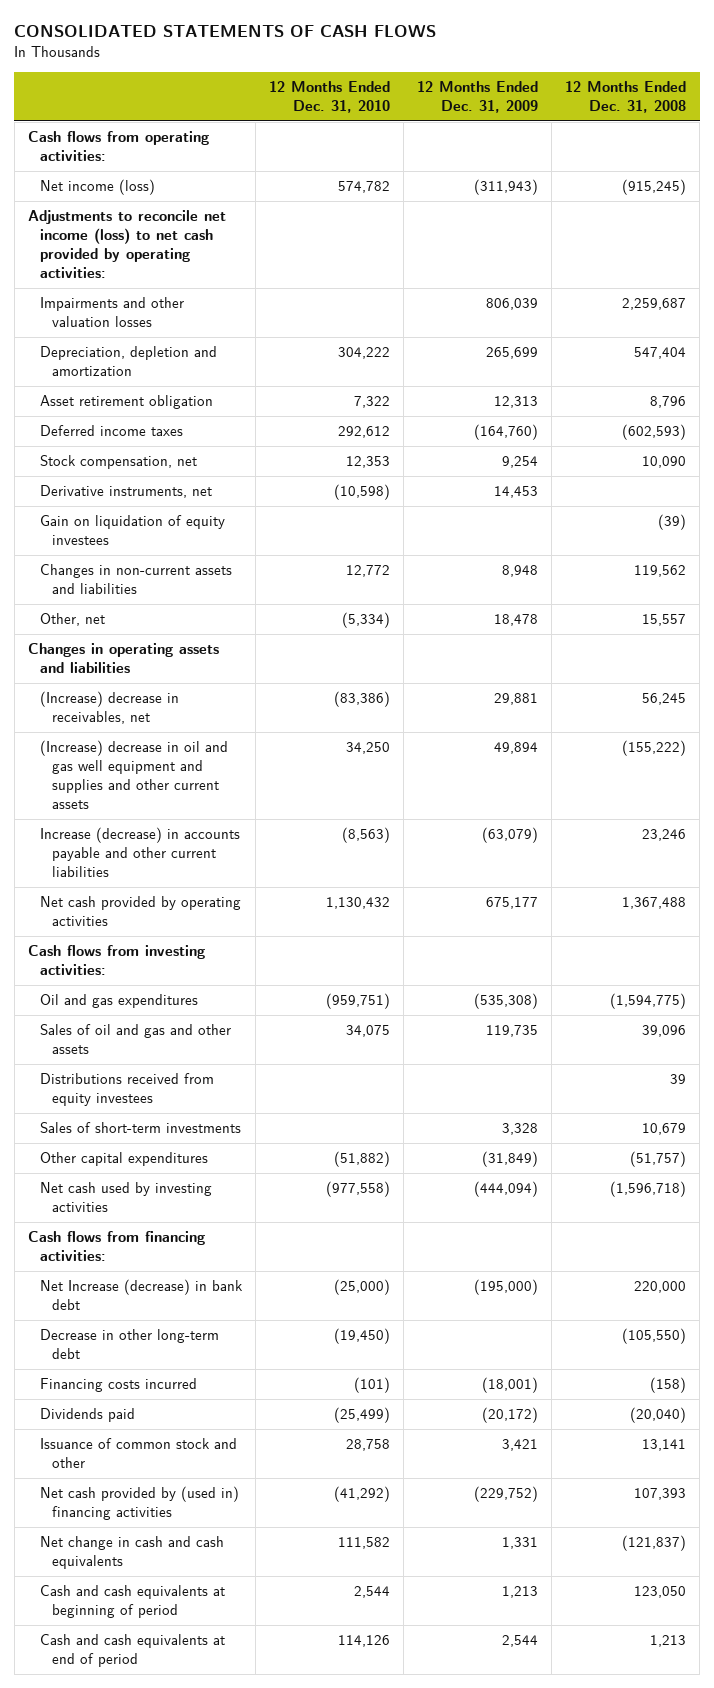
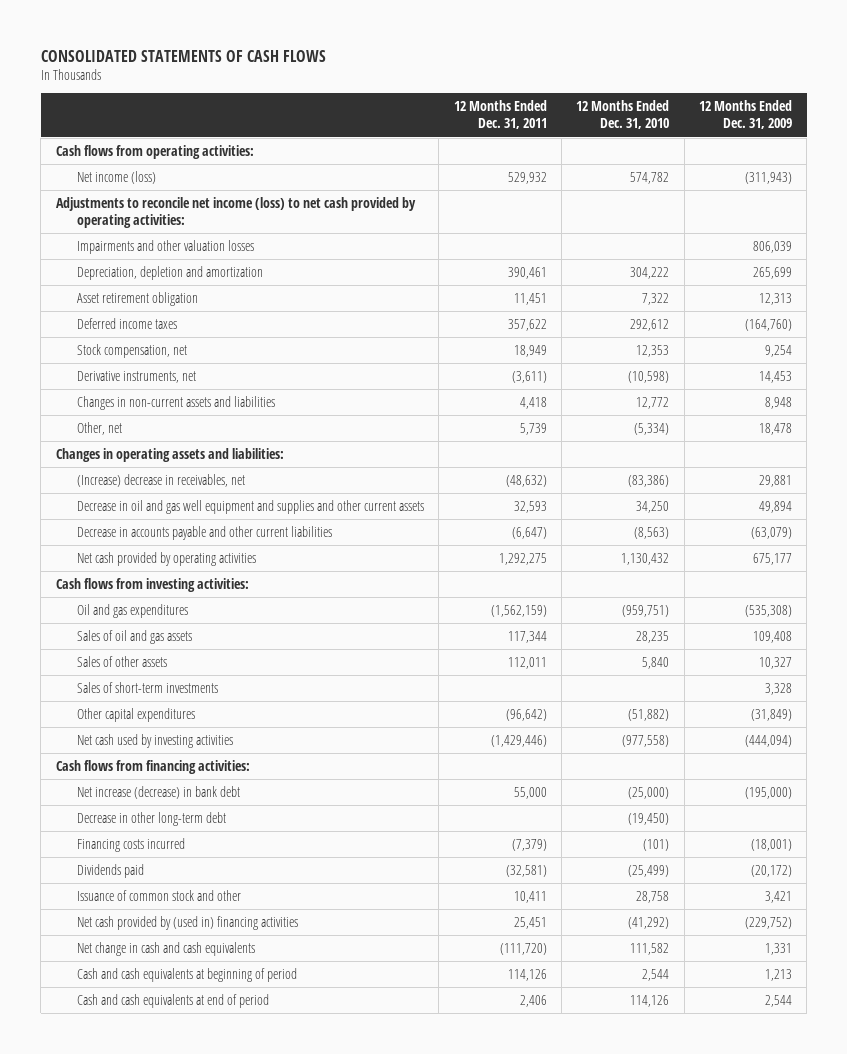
[564,80,686,113] 12 Months Ended Dec. 31, 2008 -> none
none -> [453,100,547,130] 12 Months Ended Dec. 31, 2011
[39,515,225,546] Gain on liquidation of equity investees -> none
[27,643,219,674] Changes in operating assets and liabilities -> [55,447,284,462] Changes in operating assets and liabilities:
[39,740,228,810] (Increase) decrease in oil and gas well equipment and supplies and other current assets -> [76,499,424,514] Decrease in oil and gas well equipment and supplies and other current assets
[39,827,240,878] Increase (decrease) in accounts payable and other current liabilities -> [76,525,332,540] Decrease in accounts payable and other current liabilities
[39,1073,214,1107] Distributions received from equity investees -> none
none -> [76,629,192,644] Sales of oil and gas assets
[39,1024,231,1055] Sales of oil and gas and other assets -> [76,655,167,667] Sales of other assets
[345,1025,390,1038] 34,075 -> [642,656,670,669] 5,840
[485,1025,538,1038] 119,735 -> [758,656,792,669] 10,327
[39,1279,243,1311] Net Increase (decrease) in bank debt -> [76,785,240,799] Net increase (decrease) in bank debt

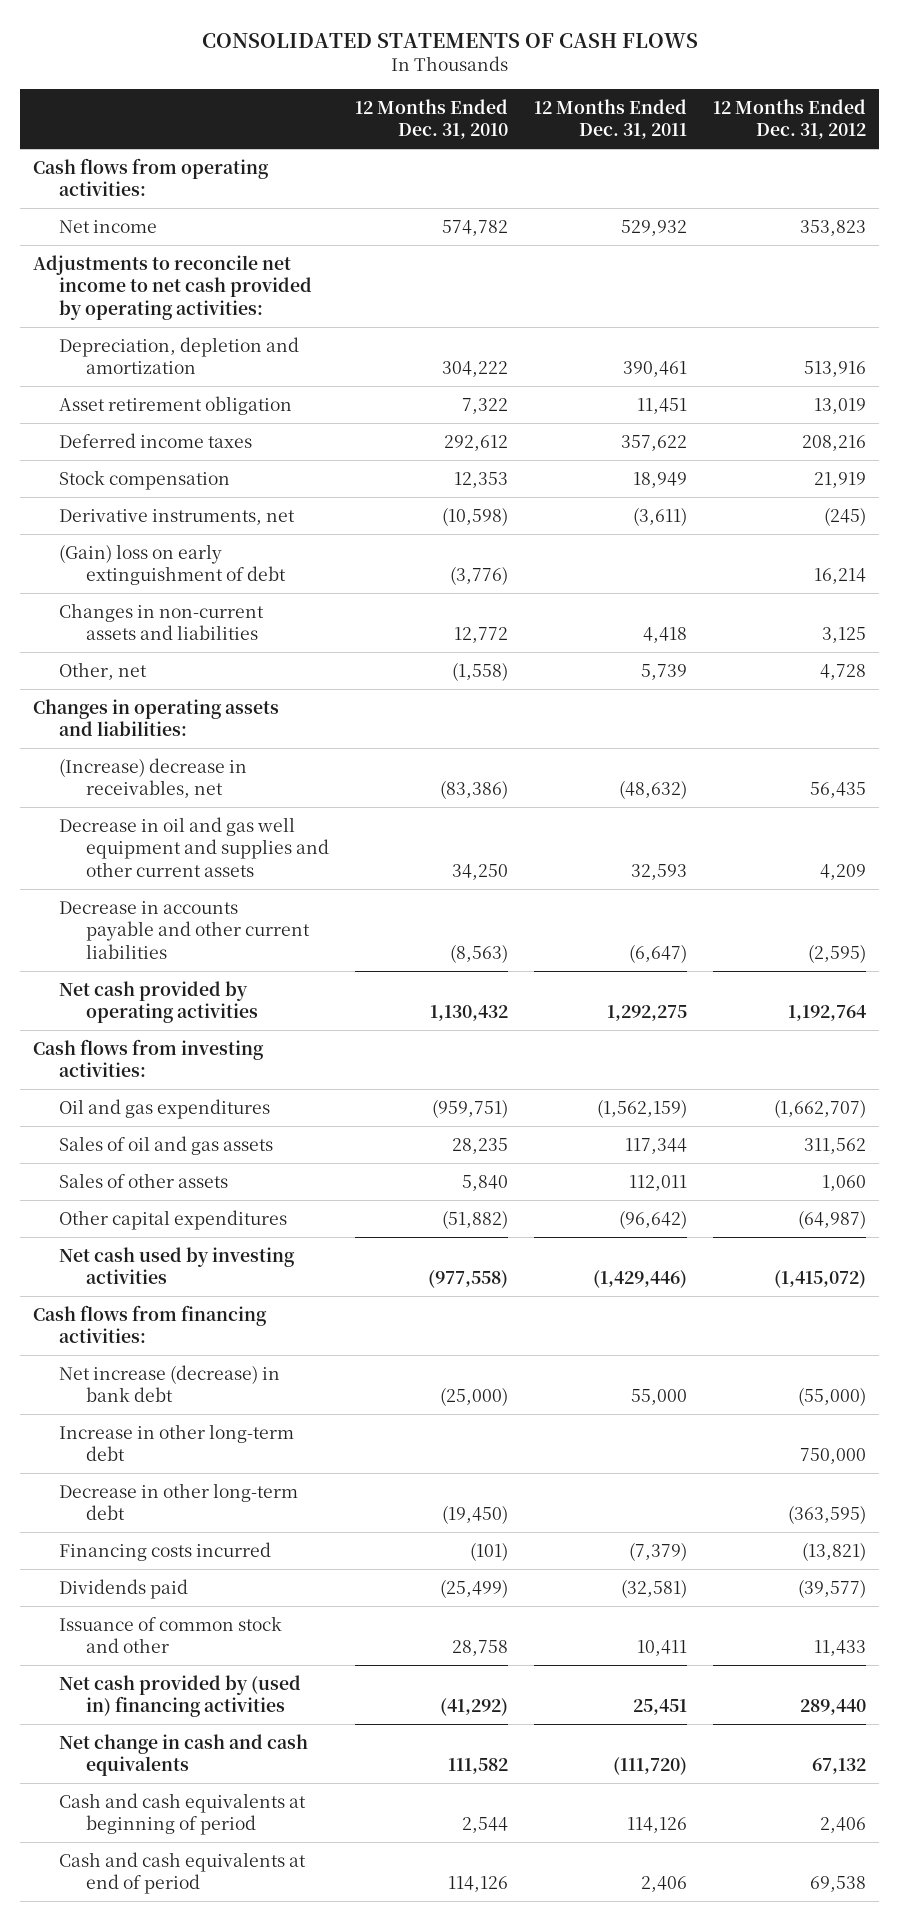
[698,100,792,130] 12 Months Ended Dec. 31, 2009 -> none
none -> [712,98,866,140] 12 Months Ended Dec. 31, 2012
[76,239,254,254] Impairments and other valuation losses -> none
[76,170,156,184] Net income (loss) -> [59,219,158,233] Net income
[55,196,416,229] Adjustments to reconcile net income (loss) to net cash provided by operating activities: -> [33,254,313,321] Adjustments to reconcile net income to net cash provided by operating activities:
[76,343,187,358] Stock compensation, net -> [59,469,231,490] Stock compensation
none -> [59,543,286,586] (Gain) loss on early extinguishment of debt
[634,422,670,435] (5,334) -> [451,661,508,681] (1,558)
[76,681,218,693] Sales of short-term investments -> none
none -> [59,1423,295,1462] Increase in other long-term debt

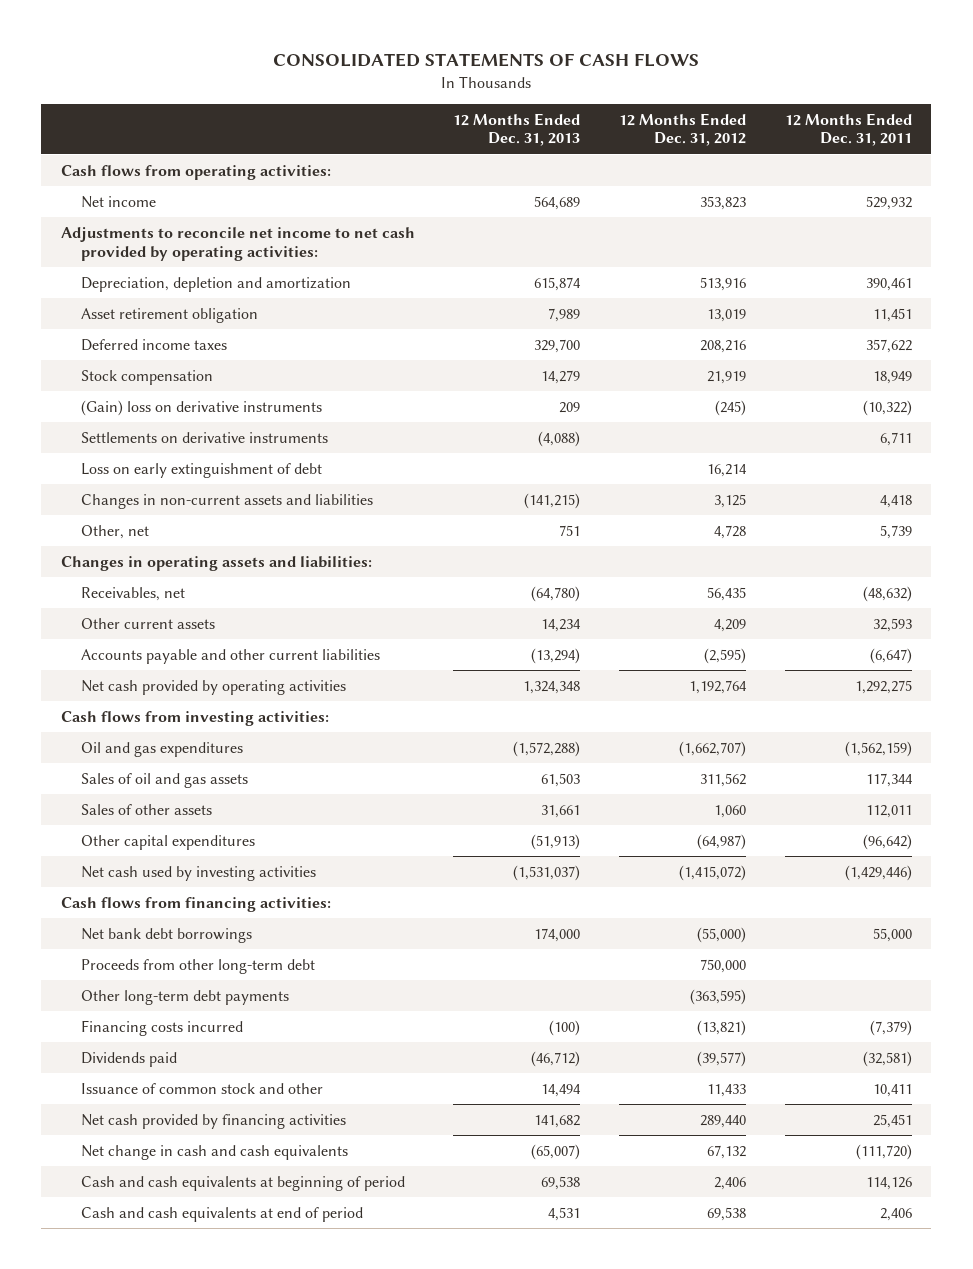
[354,98,508,140] 12 Months Ended Dec. 31, 2010 -> none
none -> [453,112,581,147] 12 Months Ended Dec. 31, 2013
[59,508,296,525] Derivative instruments, net -> none
none -> [81,399,323,416] (Gain) loss on derivative instruments
none -> [81,431,329,443] Settlements on derivative instruments
[59,543,286,586] (Gain) loss on early extinguishment of debt -> [81,462,323,478] Loss on early extinguishment of debt
[59,757,248,799] (Increase) decrease in receivables, net -> [81,586,186,601] Receivables, net
[59,816,329,878] Decrease in oil and gas well equipment and supplies and other current assets -> [81,617,216,629] Other current assets
[59,900,310,960] Decrease in accounts payable and other current liabilities -> [81,648,381,664] Accounts payable and other current liabilities
[59,1364,281,1403] Net increase (decrease) in bank debt -> [81,927,253,943] Net bank debt borrowings
[59,1423,295,1462] Increase in other long-term debt -> [81,958,316,974] Proceeds from other long-term debt
[59,1482,299,1521] Decrease in other long-term debt -> [81,989,290,1005] Other long-term debt payments
[59,1674,302,1718] Net cash provided by (used in) financing activities -> [81,1113,347,1129] Net cash provided by financing activities

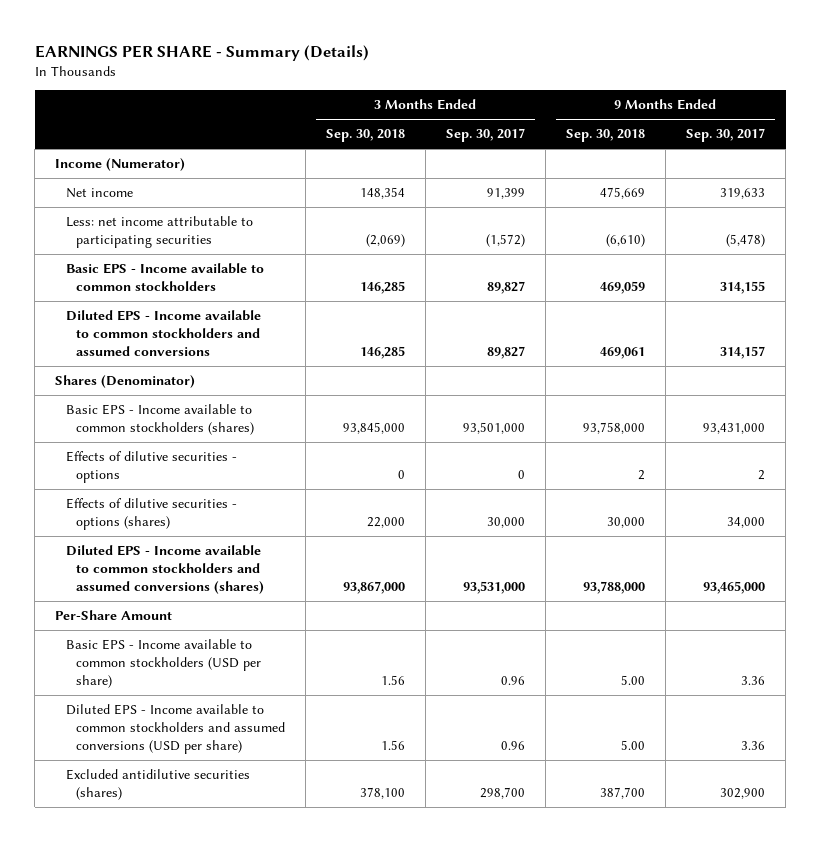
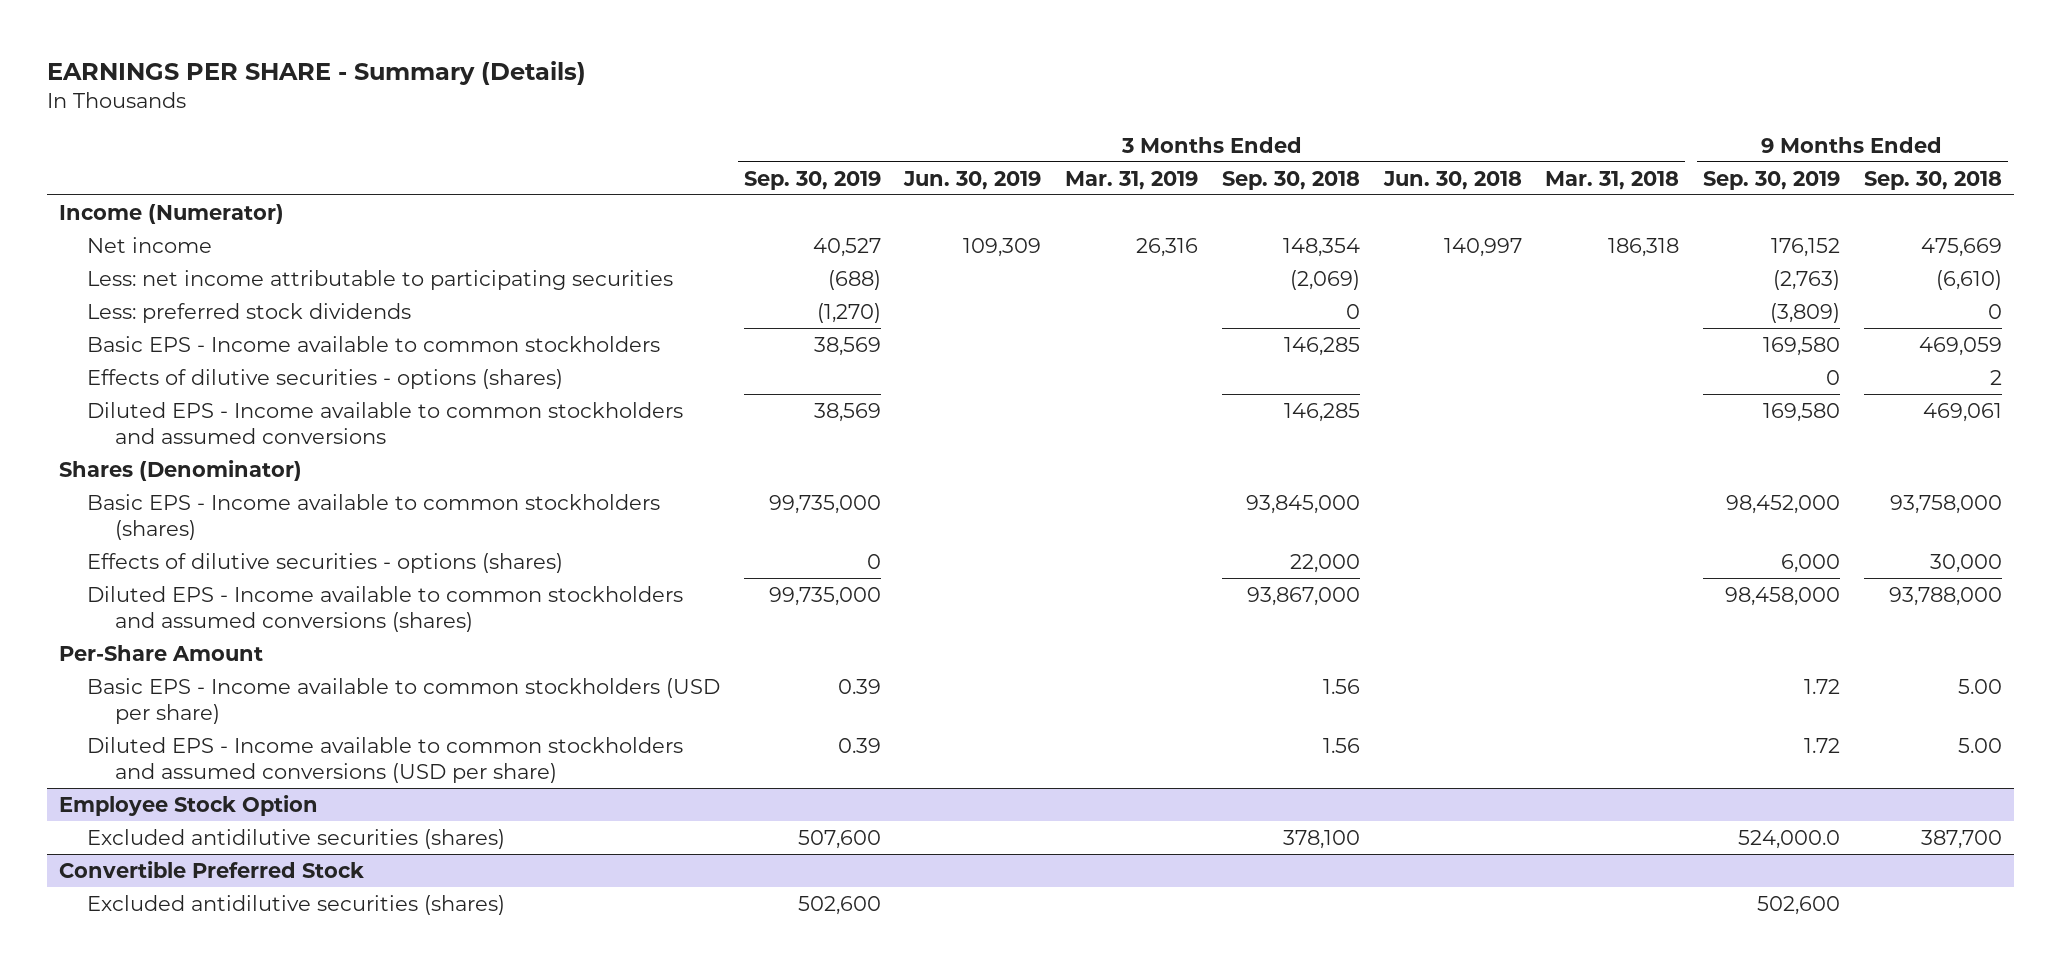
[445,128,525,143] Sep. 30, 2017 -> none
[685,128,765,143] Sep. 30, 2017 -> none
none -> [743,170,881,190] Sep. 30, 2019
none -> [903,170,1042,190] Jun. 30, 2019
none -> [1065,170,1199,190] Mar. 31, 2019
none -> [1382,170,1522,190] Jun. 30, 2018
none -> [1545,170,1680,190] Mar. 31, 2018
none -> [1703,170,1841,190] Sep. 30, 2019
none -> [86,302,411,323] Less: preferred stock dividends
none -> [86,368,563,389] Effects of dilutive securities - options (shares)
[65,451,237,484] Effects of dilutive securities - options -> none
none -> [59,794,319,816] Employee Stock Option
none -> [59,860,365,878] Convertible Preferred Stock
none -> [86,894,505,915] Excluded antidilutive securities (shares)

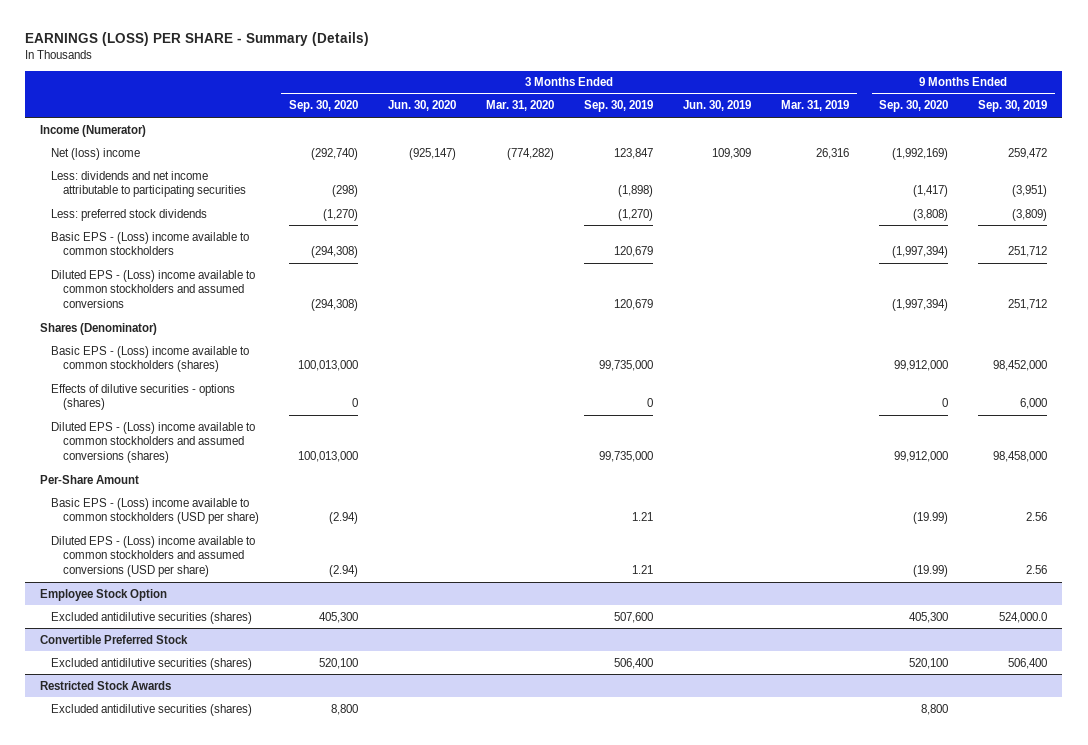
[47,60,587,85] EARNINGS PER SHARE - Summary (Details) -> [25,32,370,47] EARNINGS (LOSS) PER SHARE - Summary (Details)
[1221,170,1360,190] Sep. 30, 2018 -> none
[1382,170,1522,190] Jun. 30, 2018 -> none
[1545,170,1680,190] Mar. 31, 2018 -> none
[1863,170,2002,190] Sep. 30, 2018 -> none
none -> [288,100,358,113] Sep. 30, 2020
none -> [387,100,456,112] Jun. 30, 2020
none -> [485,100,554,112] Mar. 31, 2020
none -> [879,100,949,113] Sep. 30, 2020
[86,236,212,253] Net income -> [51,147,141,160] Net (loss) income
[812,237,881,257] 40,527 -> [613,147,653,159] 123,847
[1771,237,1841,257] 176,152 -> [1008,147,1048,159] 259,472
[86,269,673,290] Less: net income attributable to participating securities -> [51,170,246,198] Less: dividends and net income attributable to participating securities
[827,269,881,290] (688) -> [617,185,653,198] (1,898)
[1773,269,1841,290] (2,763) -> [1012,185,1048,198] (3,951)
[86,368,563,389] Effects of dilutive securities - options (shares) -> none
[86,335,660,352] Basic EPS - Income available to common stockholders -> [51,231,250,256] Basic EPS - (Loss) income available to common stockholders
[813,336,881,356] 38,569 -> [613,246,653,258] 120,679
[1763,336,1841,356] 169,580 -> [1008,246,1048,258] 251,712
[86,401,683,444] Diluted EPS - Income available to common stockholders and assumed conversions -> [51,269,256,309] Diluted EPS - (Loss) income available to common stockholders and assumed conversions
[813,402,881,422] 38,569 -> [613,299,653,311] 120,679
[1763,402,1841,422] 169,580 -> [1008,299,1048,311] 251,712
[86,493,660,540] Basic EPS - Income available to common stockholders (shares) -> [51,345,250,373] Basic EPS - (Loss) income available to common stockholders (shares)
[86,585,683,632] Diluted EPS - Income available to common stockholders and assumed conversions (shares) -> [51,421,256,464] Diluted EPS - (Loss) income available to common stockholders and assumed conversions (shares)
[86,677,720,724] Basic EPS - Income available to common stockholders (USD per share) -> [51,497,259,525] Basic EPS - (Loss) income available to common stockholders (USD per share)
[837,678,881,694] 0.39 -> [631,512,653,522] 1.21
[1804,678,1841,694] 1.72 -> [1026,512,1048,522] 2.56
[86,736,683,783] Diluted EPS - Income available to common stockholders and assumed conversions (USD per share) -> [51,535,256,578] Diluted EPS - (Loss) income available to common stockholders and assumed conversions (USD per share)
[837,737,881,753] 0.39 -> [631,565,653,575] 1.21
[1804,737,1841,753] 1.72 -> [1026,565,1048,575] 2.56
[797,895,881,915] 502,600 -> [613,657,653,669] 506,400
[1757,895,1841,915] 502,600 -> [1008,657,1048,669] 506,400
none -> [40,680,172,690] Restricted Stock Awards
none -> [51,703,253,716] Excluded antidilutive securities (shares)

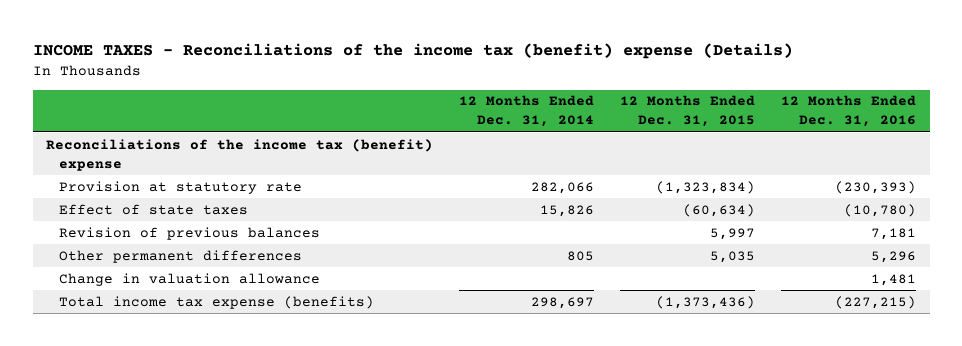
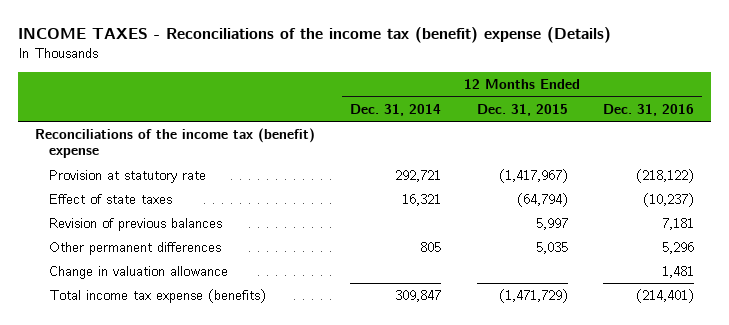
[530,181,594,194] 282,066 -> [395,170,442,183] 292,721
[656,180,756,194] (1,323,834) -> [498,169,568,184] (1,417,967)
[835,180,917,194] (230,393) -> [635,169,694,184] (218,122)
[539,204,594,217] 15,826 -> [402,194,442,207] 16,321
[683,203,756,217] (60,634) -> [516,193,568,208] (64,794)
[844,203,917,217] (10,780) -> [642,193,694,208] (10,237)
[530,296,594,309] 298,697 -> [395,290,442,303] 309,847
[656,295,756,309] (1,373,436) -> [498,289,568,304] (1,471,729)
[835,295,917,309] (227,215) -> [635,289,694,304] (214,401)

